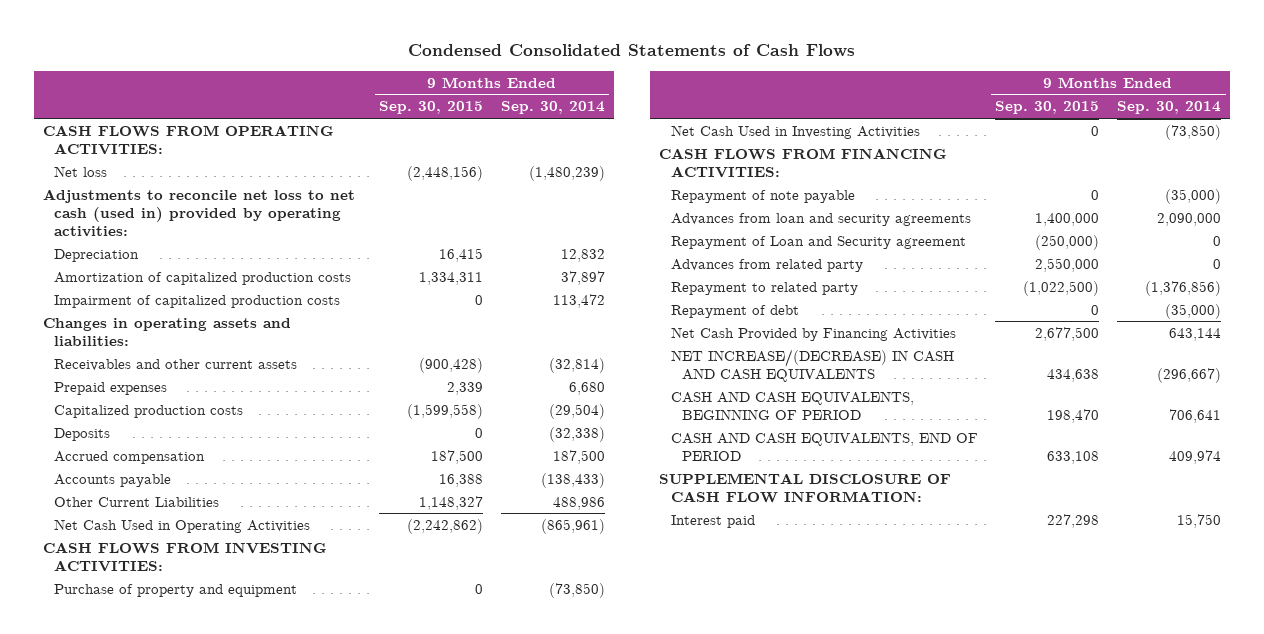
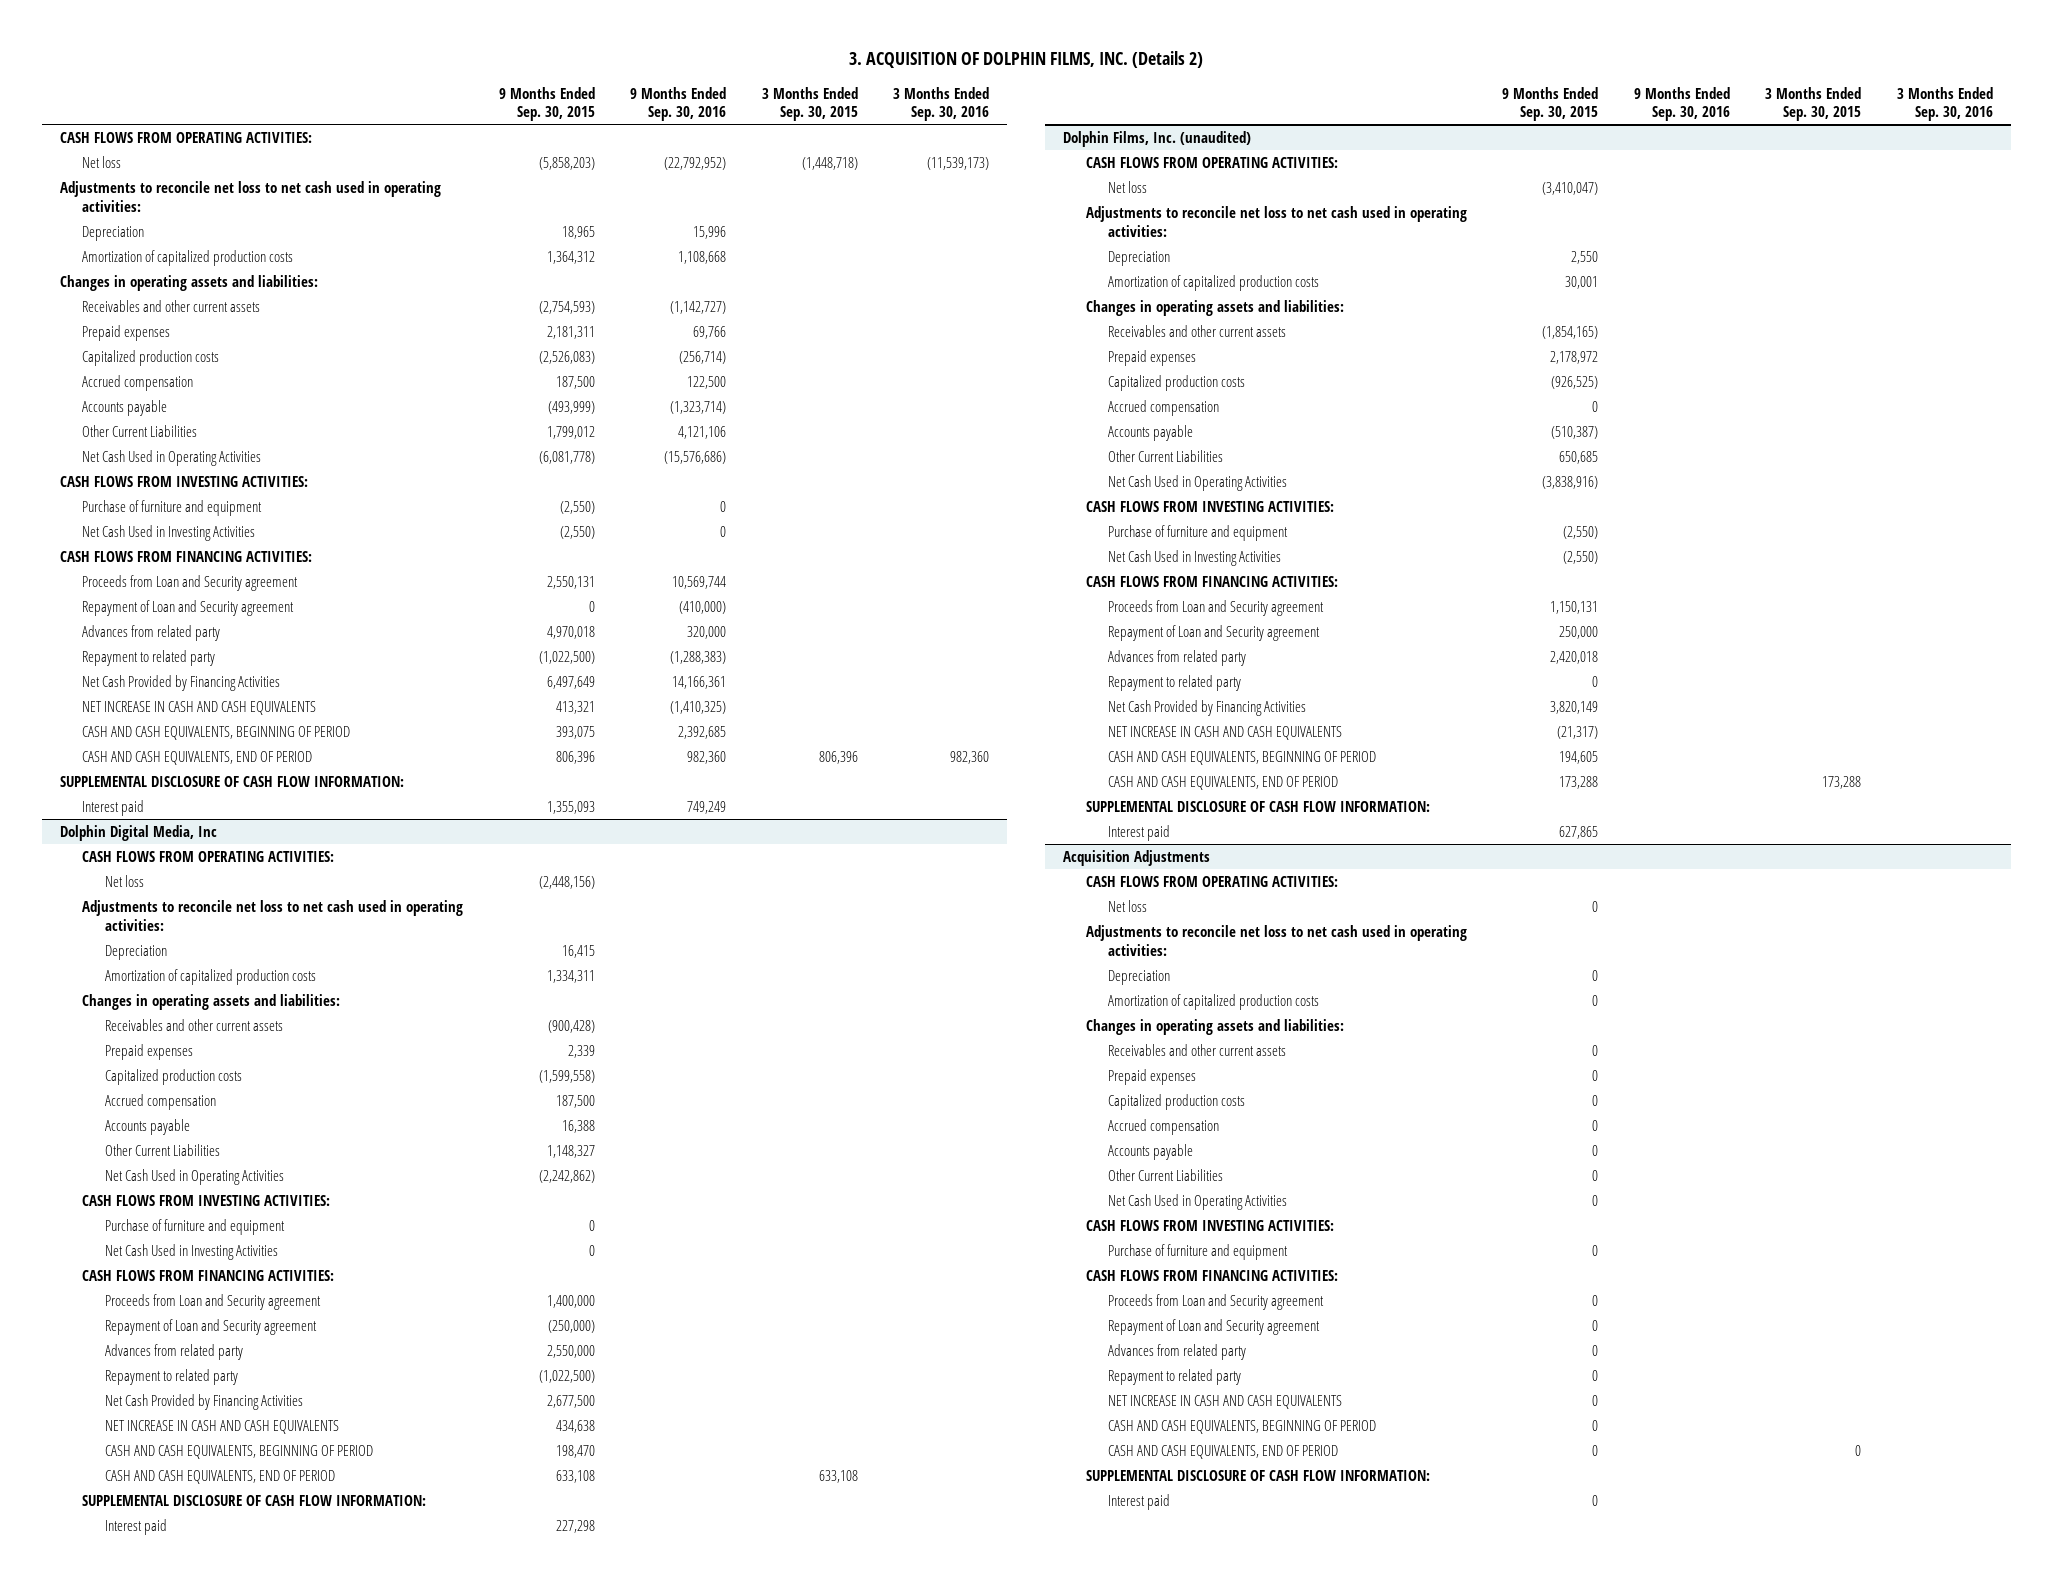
[407,44,855,58] Condensed Consolidated Statements of Cash Flows -> [849,51,1204,69] 3. ACQUISITION OF DOLPHIN FILMS, INC. (Details 2)
[500,101,605,115] Sep. 30, 2014 -> none
none -> [630,86,727,122] 9 Months Ended Sep. 30, 2016
none -> [761,86,858,122] 3 Months Ended Sep. 30, 2015
none -> [893,86,990,122] 3 Months Ended Sep. 30, 2016
none -> [82,155,122,168] Net loss
none -> [59,180,441,212] Adjustments to reconcile net loss to net cash used in operating activities:
none -> [82,225,145,241] Depreciation
none -> [82,249,294,266] Amortization of capitalized production costs
none -> [59,274,318,291] Changes in operating assets and liabilities:
none -> [82,299,261,312] Receivables and other current assets
none -> [82,324,171,341] Prepaid expenses
none -> [82,349,220,366] Capitalized production costs
none -> [82,374,194,391] Accrued compensation
none -> [82,399,168,416] Accounts payable
none -> [82,424,198,437] Other Current Liabilities
none -> [82,449,262,466] Net Cash Used in Operating Activities
none -> [59,475,308,487] CASH FLOWS FROM INVESTING ACTIVITIES:
none -> [82,499,263,516] Purchase of furniture and equipment
none -> [82,524,256,541] Net Cash Used in Investing Activities
none -> [59,550,312,562] CASH FLOWS FROM FINANCING ACTIVITIES:
none -> [82,574,299,591] Proceeds from Loan and Security agreement
none -> [82,599,295,616] Repayment of Loan and Security agreement
none -> [82,624,221,641] Advances from related party
none -> [82,649,216,666] Repayment to related party
none -> [82,674,281,691] Net Cash Provided by Financing Activities
none -> [82,700,317,715] NET INCREASE IN CASH AND CASH EQUIVALENTS
none -> [82,725,351,740] CASH AND CASH EQUIVALENTS, BEGINNING OF PERIOD
none -> [82,750,313,765] CASH AND CASH EQUIVALENTS, END OF PERIOD
none -> [59,775,404,787] SUPPLEMENTAL DISCLOSURE OF CASH FLOW INFORMATION:
none -> [82,799,145,816] Interest paid
none -> [59,824,217,841] Dolphin Digital Media, Inc
none -> [82,850,335,862] CASH FLOWS FROM OPERATING ACTIVITIES:
[42,188,355,237] Adjustments to reconcile net loss to net cash (used in) provided by operating activities: -> [82,899,464,931] Adjustments to reconcile net loss to net cash used in operating activities:
[54,294,341,308] Impairment of capitalized production costs -> none
[54,427,111,441] Deposits -> none
[54,583,298,597] Purchase of property and equipment -> [104,1218,285,1235] Purchase of furniture and equipment
[670,189,855,203] Repayment of note payable -> none
[670,212,971,226] Advances from loan and security agreements -> [104,1293,321,1310] Proceeds from Loan and Security agreement
[670,304,799,318] Repayment of debt -> none
[670,348,954,382] NET INCREASE/(DECREASE) IN CASH AND CASH EQUIVALENTS -> [104,1419,339,1434] NET INCREASE IN CASH AND CASH EQUIVALENTS
none -> [1063,130,1252,147] Dolphin Films, Inc. (unaudited)
none -> [1085,156,1338,168] CASH FLOWS FROM OPERATING ACTIVITIES:
none -> [1108,180,1148,193] Net loss
none -> [1085,205,1467,237] Adjustments to reconcile net loss to net cash used in operating activities:
none -> [1108,250,1171,266] Depreciation
none -> [1108,274,1320,291] Amortization of capitalized production costs
none -> [1085,299,1344,316] Changes in operating assets and liabilities:
none -> [1108,324,1287,337] Receivables and other current assets
none -> [1108,349,1197,366] Prepaid expenses
none -> [1108,374,1246,391] Capitalized production costs
none -> [1108,399,1220,416] Accrued compensation
none -> [1108,424,1194,441] Accounts payable
none -> [1108,449,1224,462] Other Current Liabilities
none -> [1108,474,1288,491] Net Cash Used in Operating Activities
none -> [1085,500,1334,512] CASH FLOWS FROM INVESTING ACTIVITIES:
none -> [1108,524,1289,541] Purchase of furniture and equipment
none -> [1108,549,1282,566] Net Cash Used in Investing Activities
none -> [1085,575,1338,587] CASH FLOWS FROM FINANCING ACTIVITIES:
none -> [1108,599,1325,616] Proceeds from Loan and Security agreement
none -> [1108,624,1321,641] Repayment of Loan and Security agreement
none -> [1108,649,1247,666] Advances from related party
none -> [1108,674,1242,691] Repayment to related party
none -> [1108,699,1307,716] Net Cash Provided by Financing Activities
none -> [1108,725,1343,740] NET INCREASE IN CASH AND CASH EQUIVALENTS
none -> [1108,750,1377,765] CASH AND CASH EQUIVALENTS, BEGINNING OF PERIOD
none -> [1108,775,1339,790] CASH AND CASH EQUIVALENTS, END OF PERIOD
none -> [1085,800,1430,812] SUPPLEMENTAL DISCLOSURE OF CASH FLOW INFORMATION:
none -> [1108,824,1171,841] Interest paid
none -> [1063,849,1211,866] Acquisition Adjustments
none -> [1085,875,1338,887] CASH FLOWS FROM OPERATING ACTIVITIES:
none -> [1108,899,1148,912] Net loss
none -> [1085,924,1467,956] Adjustments to reconcile net loss to net cash used in operating activities:
none -> [1108,969,1171,985] Depreciation
none -> [1108,993,1320,1010] Amortization of capitalized production costs
none -> [1085,1018,1344,1035] Changes in operating assets and liabilities:
none -> [1108,1043,1287,1056] Receivables and other current assets
none -> [1108,1068,1197,1085] Prepaid expenses
none -> [1108,1093,1246,1110] Capitalized production costs
none -> [1108,1118,1220,1135] Accrued compensation
none -> [1108,1143,1194,1160] Accounts payable
none -> [1108,1168,1224,1181] Other Current Liabilities
none -> [1108,1193,1288,1210] Net Cash Used in Operating Activities
none -> [1085,1219,1334,1231] CASH FLOWS FROM INVESTING ACTIVITIES:
none -> [1108,1243,1289,1260] Purchase of furniture and equipment
none -> [1085,1269,1338,1281] CASH FLOWS FROM FINANCING ACTIVITIES:
none -> [1108,1293,1325,1310] Proceeds from Loan and Security agreement
none -> [1108,1318,1321,1335] Repayment of Loan and Security agreement
none -> [1108,1343,1247,1360] Advances from related party
none -> [1108,1368,1242,1385] Repayment to related party
none -> [1108,1394,1343,1409] NET INCREASE IN CASH AND CASH EQUIVALENTS
none -> [1108,1419,1377,1434] CASH AND CASH EQUIVALENTS, BEGINNING OF PERIOD
none -> [1108,1444,1339,1459] CASH AND CASH EQUIVALENTS, END OF PERIOD
none -> [1085,1469,1430,1481] SUPPLEMENTAL DISCLOSURE OF CASH FLOW INFORMATION:
none -> [1108,1493,1171,1510] Interest paid

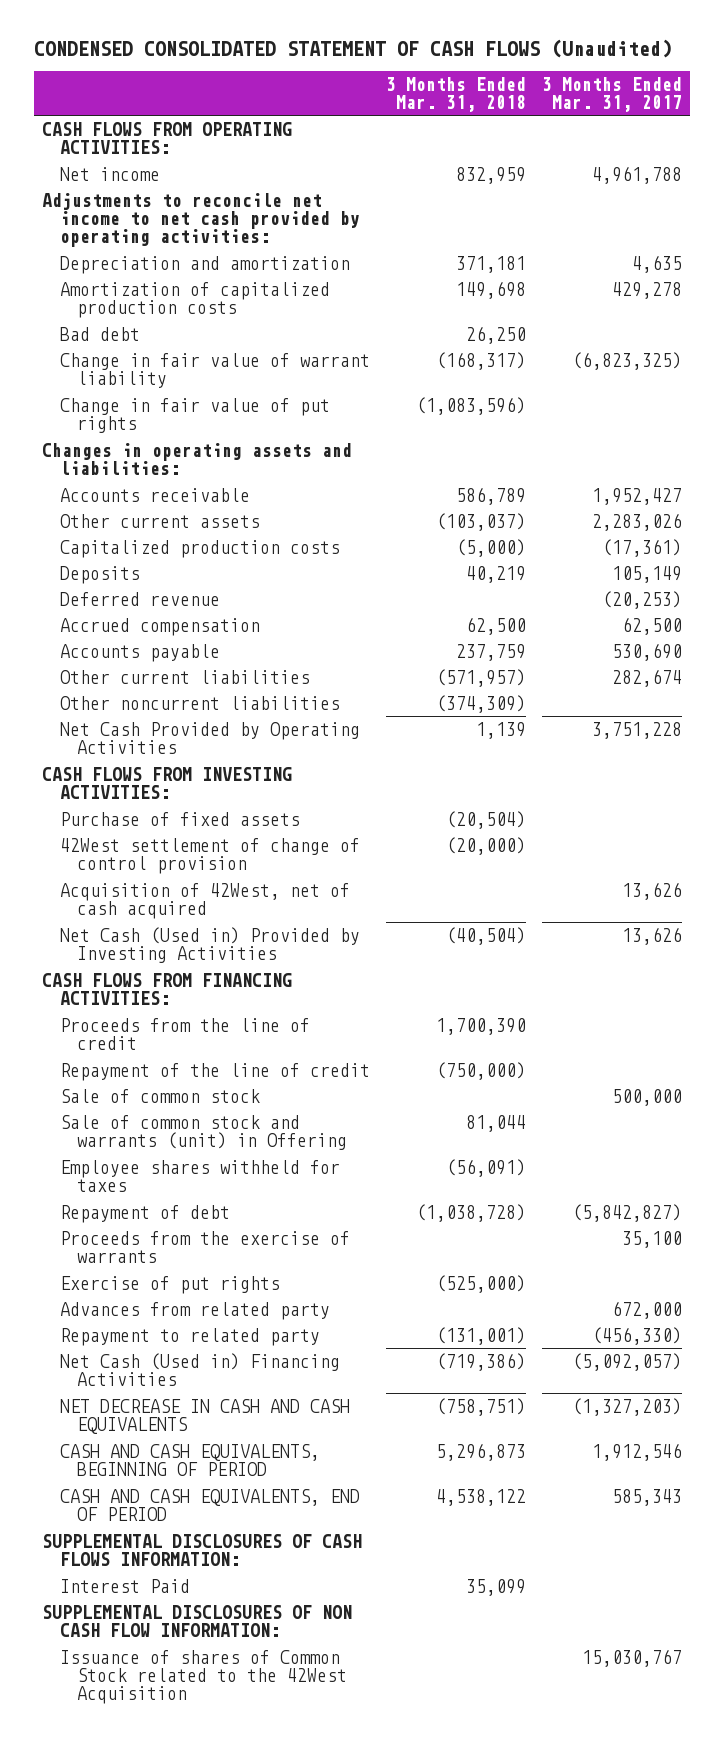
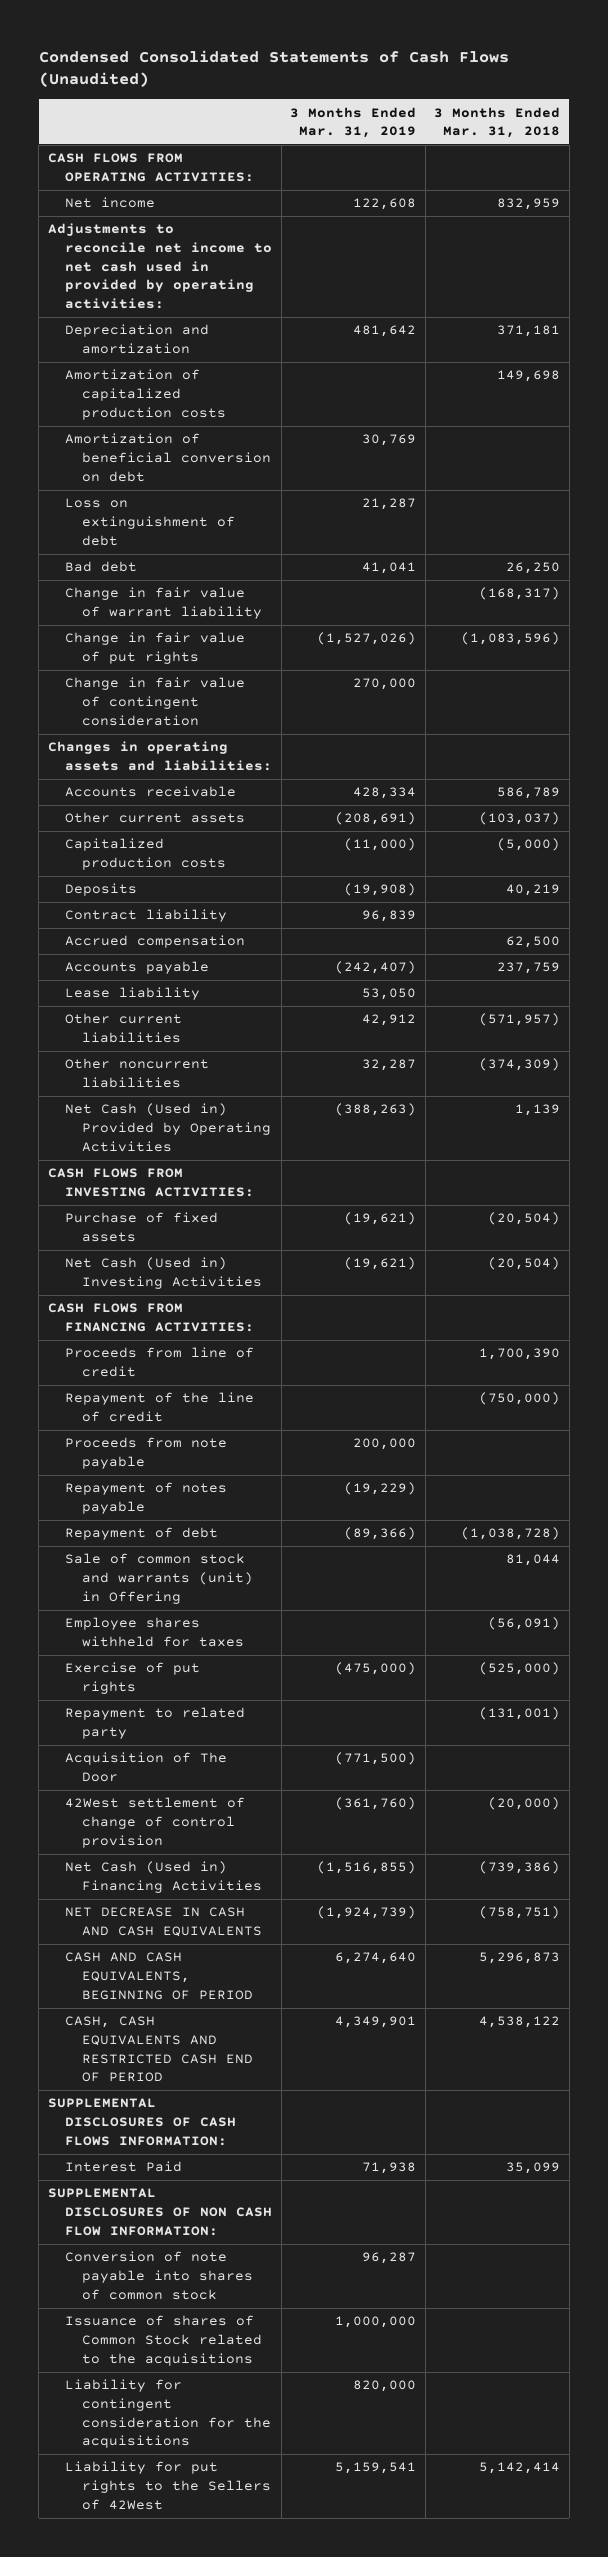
[33,39,672,59] CONDENSED CONSOLIDATED STATEMENT OF CASH FLOWS (Unaudited) -> [38,49,509,88] Condensed Consolidated Statements of Cash Flows (Unaudited)
[542,76,683,112] 3 Months Ended Mar. 31, 2017 -> none
none -> [290,106,417,139] 3 Months Ended Mar. 31, 2019
[41,192,360,248] Adjustments to reconcile net income to net cash provided by operating activities: -> [47,223,273,310] Adjustments to reconcile net income to net cash used in provided by operating activities:
none -> [65,433,272,482] Amortization of beneficial conversion on debt
none -> [65,498,236,546] Loss on extinguishment of debt
none -> [65,677,246,726] Change in fair value of contingent consideration
[59,591,220,606] Deferred revenue -> none
none -> [65,909,228,923] Contract liability
none -> [65,987,201,1001] Lease liability
[59,721,360,755] Net Cash Provided by Operating Activities -> [65,1103,272,1152] Net Cash (Used in) Provided by Operating Activities
[59,882,350,920] Acquisition of 42West, net of cash acquired -> none
[59,926,360,964] Net Cash (Used in) Provided by Investing Activities -> [65,1257,263,1290] Net Cash (Used in) Investing Activities
[445,926,526,945] (40,504) -> [488,1257,561,1271] (20,504)
[59,1017,310,1051] Proceeds from the line of credit -> [65,1347,255,1378] Proceeds from line of credit
[59,1088,260,1103] Sale of common stock -> none
none -> [65,1437,228,1470] Proceeds from note payable
none -> [65,1482,228,1515] Repayment of notes payable
[59,1204,230,1223] Repayment of debt -> [65,1527,219,1541] Repayment of debt
[59,1230,350,1264] Proceeds from the exercise of warrants -> none
[59,1301,330,1320] Advances from related party -> none
none -> [65,1752,228,1783] Acquisition of The Door
[59,837,360,875] 42West settlement of change of control provision -> [65,1797,246,1848] 42West settlement of change of control provision
[435,1352,526,1371] (719,386) -> [479,1861,561,1875] (739,386)
[59,1488,360,1522] CASH AND CASH EQUIVALENTS, END OF PERIOD -> [65,2016,254,2083] CASH, CASH EQUIVALENTS AND RESTRICTED CASH END OF PERIOD
none -> [65,2251,254,2300] Conversion of note payable into shares of common stock
[59,1649,348,1705] Issuance of shares of Common Stock related to the 42West Acquisition -> [65,2315,263,2366] Issuance of shares of Common Stock related to the acquisitions
none -> [65,2379,272,2449] Liability for contingent consideration for the acquisitions
none -> [65,2461,272,2510] Liability for put rights to the Sellers of 42West

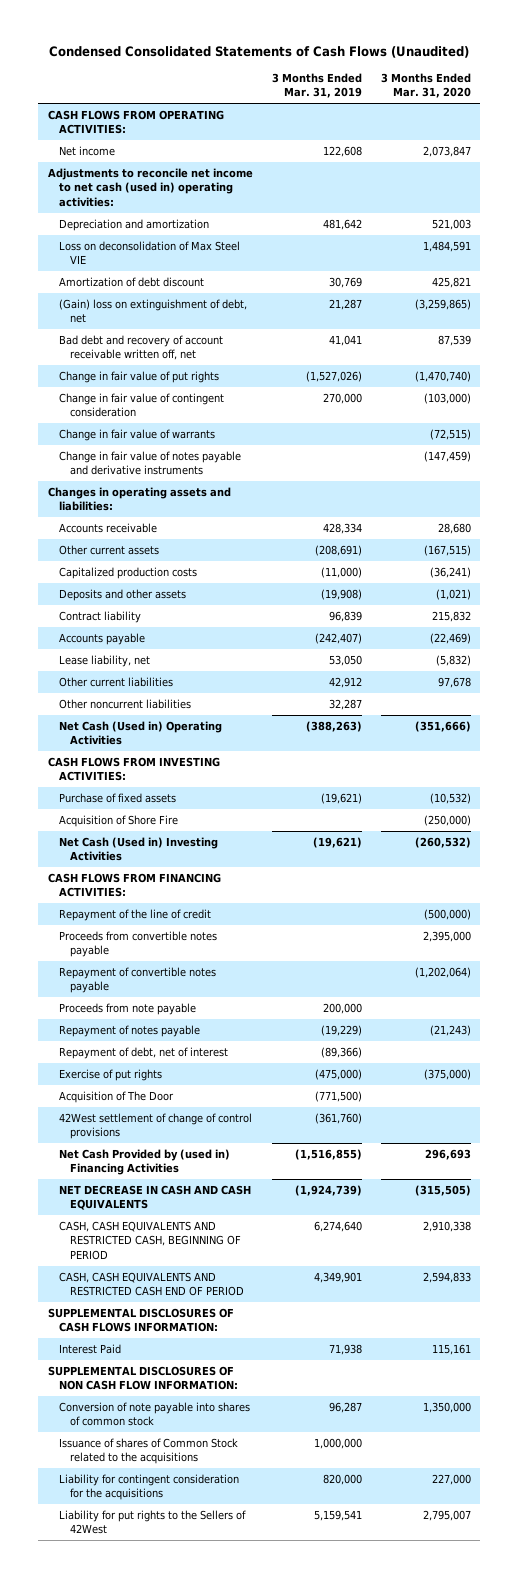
[434,106,561,139] 3 Months Ended Mar. 31, 2018 -> none
none -> [380,73,471,99] 3 Months Ended Mar. 31, 2020
[47,223,273,310] Adjustments to reconcile net income to net cash used in provided by operating activities: -> [47,168,253,207] Adjustments to reconcile net income to net cash (used in) operating activities:
[65,369,227,420] Amortization of capitalized production costs -> none
[65,587,263,620] Change in fair value of warrant liability -> none
none -> [58,241,240,265] Loss on deconsolidation of Max Steel VIE
[65,433,272,482] Amortization of beneficial conversion on debt -> [58,277,204,288] Amortization of debt discount
[65,498,236,546] Loss on extinguishment of debt -> [58,299,247,324] (Gain) loss on extinguishment of debt, net
[65,561,138,573] Bad debt -> [58,335,223,361] Bad debt and recovery of account receivable written off, net
none -> [58,429,215,442] Change in fair value of warrants
none -> [58,451,241,476] Change in fair value of notes payable and derivative instruments
[65,883,138,897] Deposits -> [58,589,186,602] Deposits and other assets
[65,935,246,949] Accrued compensation -> none
[65,987,201,1001] Lease liability -> [58,655,150,668] Lease liability, net
[65,1103,272,1152] Net Cash (Used in) Provided by Operating Activities -> [58,721,222,746] Net Cash (Used in) Operating Activities
none -> [58,815,178,828] Acquisition of Shore Fire
[65,1347,255,1378] Proceeds from line of credit -> none
none -> [58,931,217,958] Proceeds from convertible notes payable
none -> [58,967,216,994] Repayment of convertible notes payable
[65,1553,254,1604] Sale of common stock and warrants (unit) in Offering -> none
[65,1617,245,1648] Employee shares withheld for taxes -> none
[65,1527,219,1541] Repayment of debt -> [58,1047,228,1060] Repayment of debt, net of interest
[65,1707,246,1740] Repayment to related party -> none
[65,1797,246,1848] 42West settlement of change of control provision -> [58,1113,252,1140] 42West settlement of change of control provisions
[65,1861,263,1894] Net Cash (Used in) Financing Activities -> [58,1149,230,1176] Net Cash Provided by (used in) Financing Activities
[65,1952,254,2000] CASH AND CASH EQUIVALENTS, BEGINNING OF PERIOD -> [58,1221,241,1260] CASH, CASH EQUIVALENTS AND RESTRICTED CASH, BEGINNING OF PERIOD

